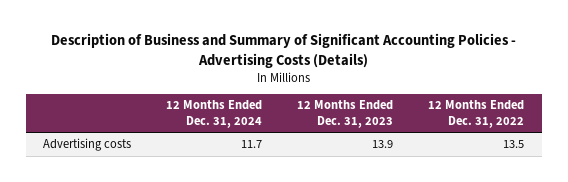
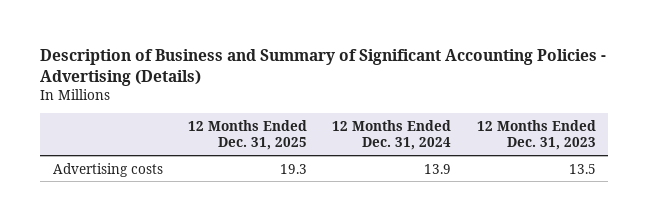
[50,33,516,68] Description of Business and Summary of Significant Accounting Policies - Advertising Costs (Details) -> [40,49,607,86] Description of Business and Summary of Significant Accounting Policies - Advertising (Details)
[428,100,525,129] 12 Months Ended Dec. 31, 2022 -> none
none -> [188,119,308,151] 12 Months Ended Dec. 31, 2025
[241,140,263,149] 11.7 -> [424,163,452,174] 13.9
[372,140,394,149] 13.9 -> [568,163,596,174] 13.5

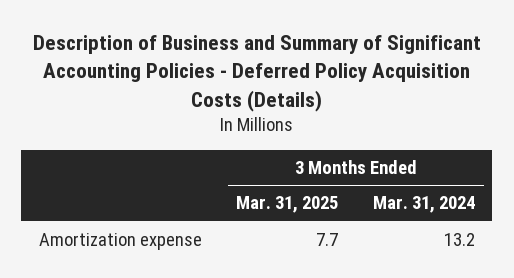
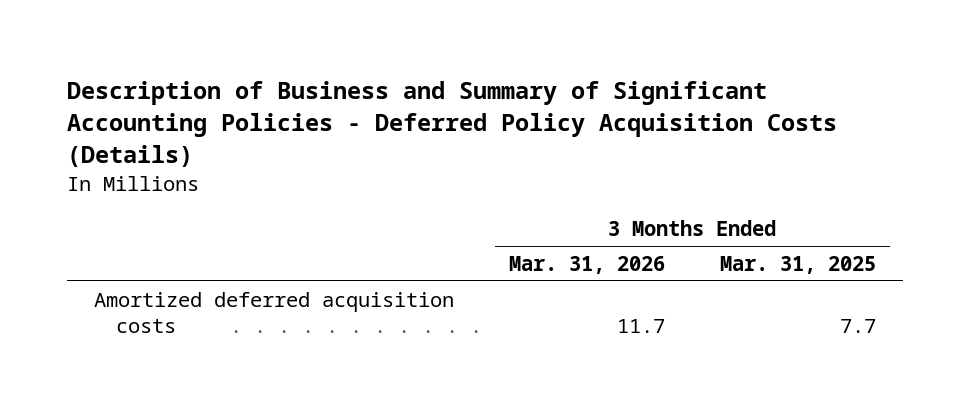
[373,196,476,214] Mar. 31, 2024 -> none
none -> [509,255,666,274] Mar. 31, 2026
[38,233,202,251] Amortization expense -> [94,291,455,333] Amortized deferred acquisition costs

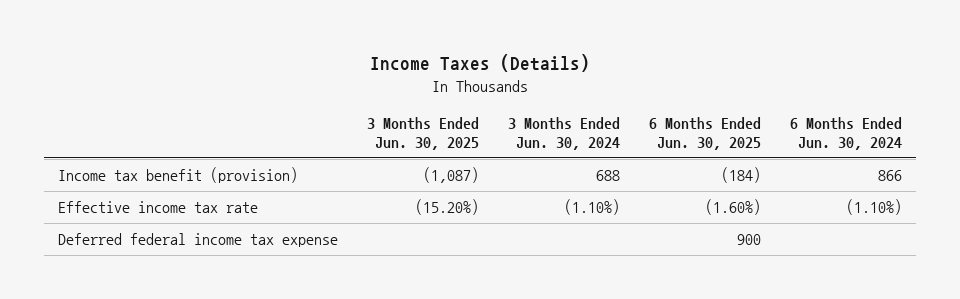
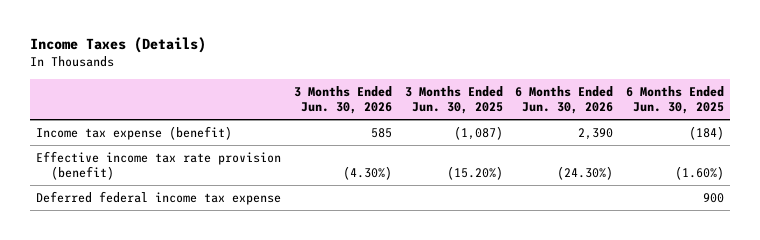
[507,116,620,151] 3 Months Ended Jun. 30, 2024 -> none
[789,116,902,151] 6 Months Ended Jun. 30, 2024 -> none
none -> [293,85,392,115] 3 Months Ended Jun. 30, 2026
none -> [515,85,614,115] 6 Months Ended Jun. 30, 2026
[58,167,299,184] Income tax benefit (provision) -> [35,125,232,140] Income tax expense (benefit)
[58,201,259,214] Effective income tax rate -> [35,150,281,181] Effective income tax rate provision (benefit)

